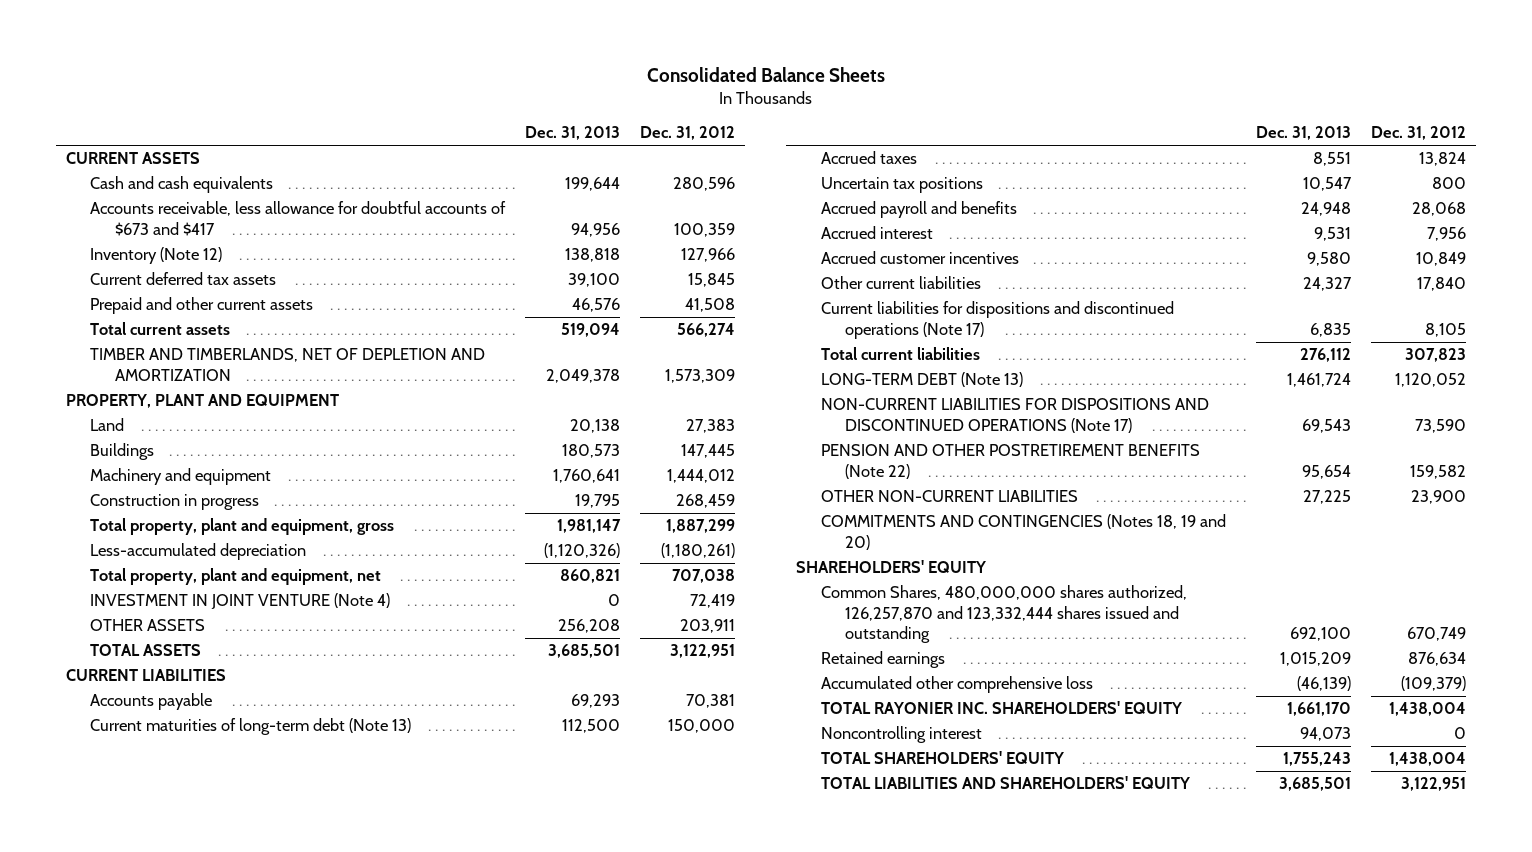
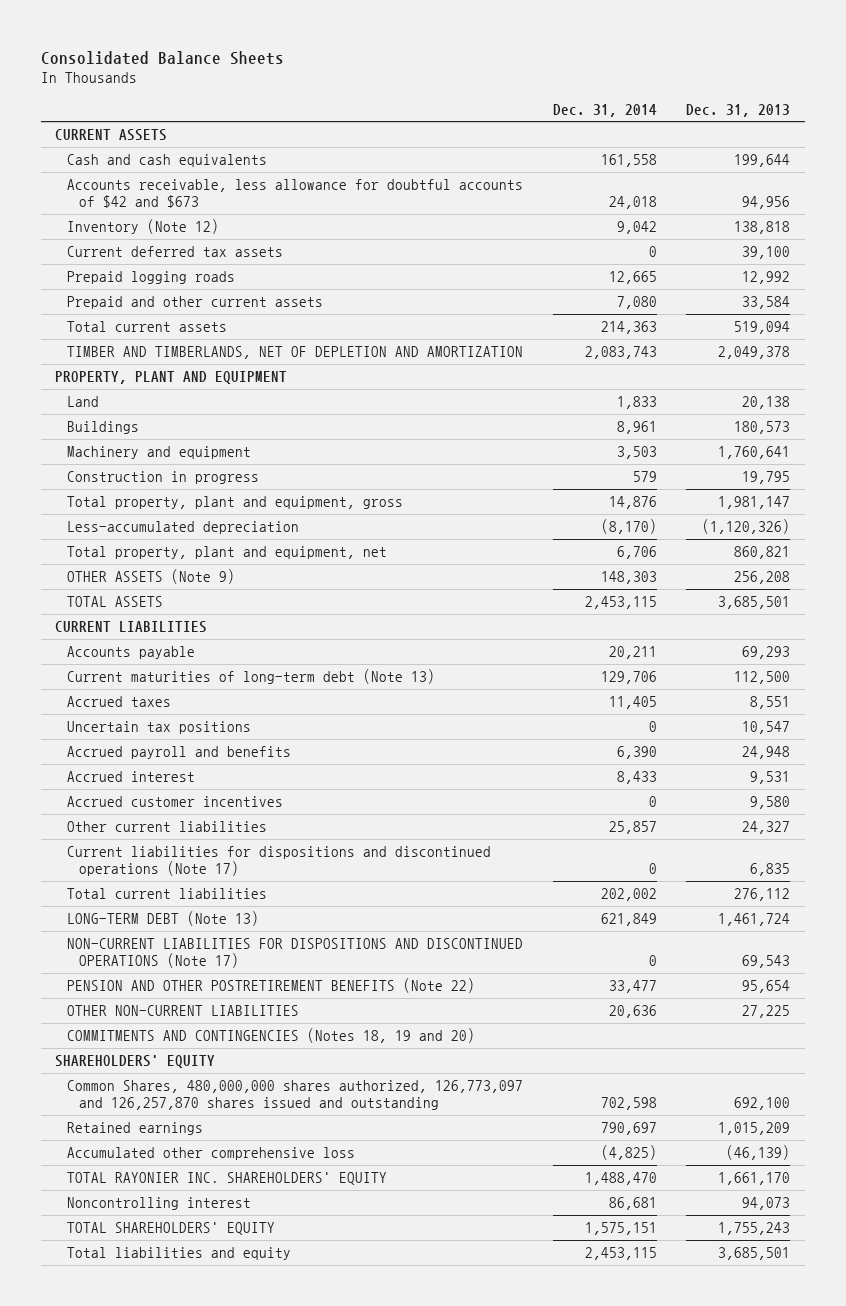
[640,126,736,141] Dec. 31, 2012 -> none
none -> [552,103,657,117] Dec. 31, 2014
[90,201,507,236] Accounts receivable, less allowance for doubtful accounts of $673 and $417 -> [67,178,524,209] Accounts receivable, less allowance for doubtful accounts of $42 and $673
none -> [67,270,236,284] Prepaid logging roads
[572,298,621,313] 46,576 -> [742,295,791,309] 33,584
[90,593,391,610] INVESTMENT IN JOINT VENTURE (Note 4) -> none
[90,619,206,632] OTHER ASSETS -> [67,568,236,584] OTHER ASSETS (Note 9)
[820,585,1187,644] Common Shares, 480,000,000 shares authorized, 126,257,870 and 123,332,444 shares issued and outstanding -> [67,1079,524,1111] Common Shares, 480,000,000 shares authorized, 126,773,097 and 126,257,870 shares issued and outstanding
[820,776,1190,790] TOTAL LIABILITIES AND SHAREHOLDERS' EQUITY -> [67,1246,292,1260] Total liabilities and equity

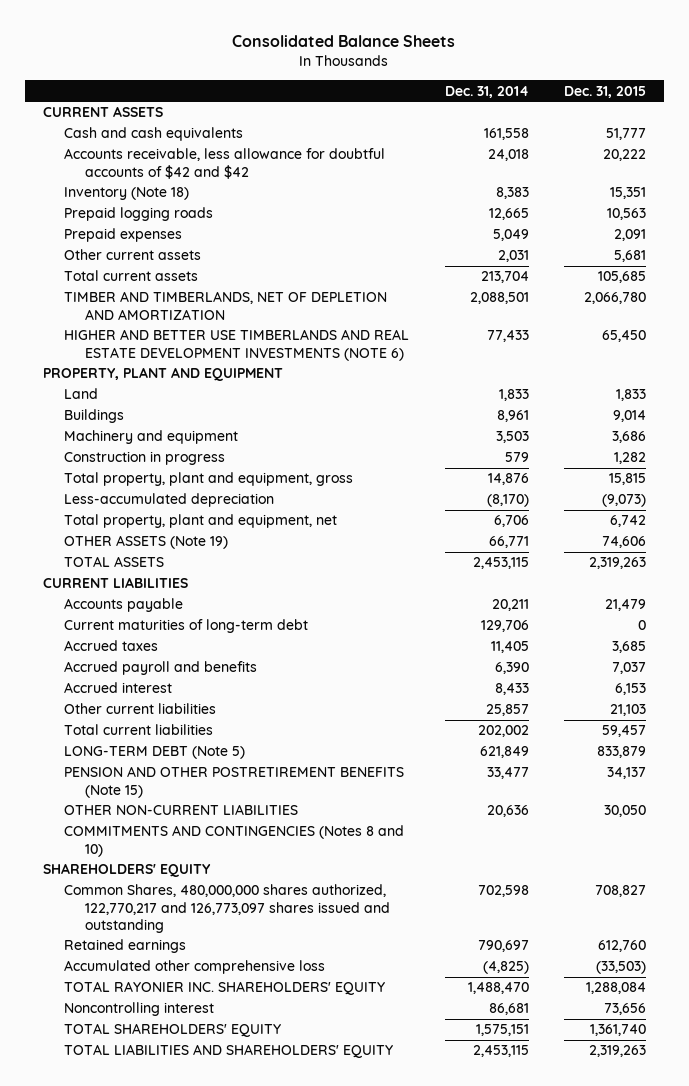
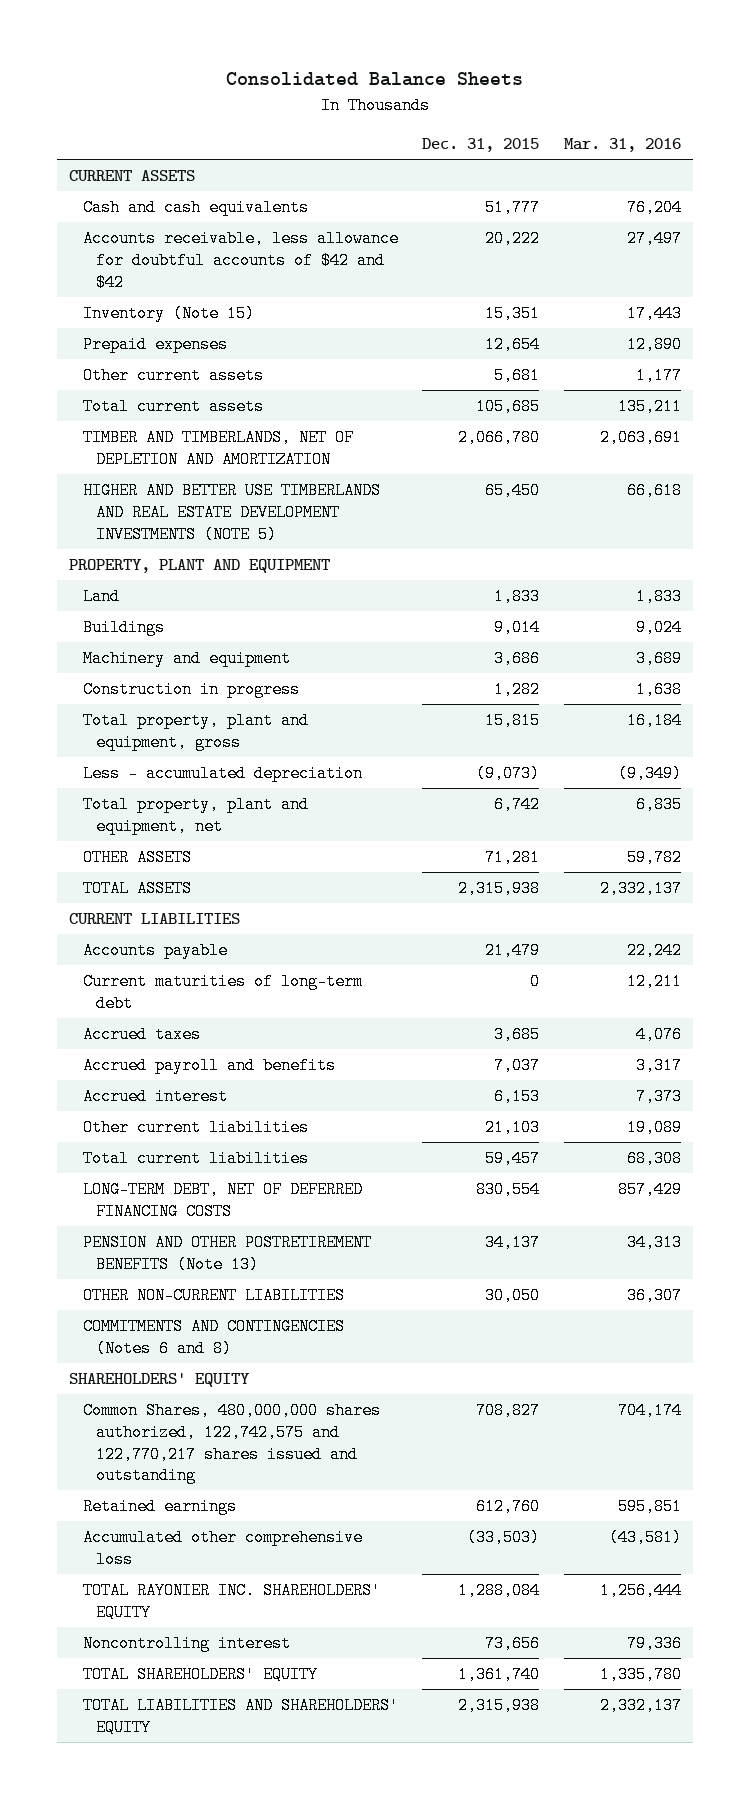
[444,85,529,98] Dec. 31, 2014 -> none
none -> [563,138,681,153] Mar. 31, 2016
[64,207,214,222] Prepaid logging roads -> none
[64,187,190,201] Inventory (Note 18) -> [82,305,255,323] Inventory (Note 15)
[613,229,646,242] 2,091 -> [485,336,541,354] 12,654
[64,329,410,361] HIGHER AND BETTER USE TIMBERLANDS AND REAL ESTATE DEVELOPMENT INVESTMENTS (NOTE 6) -> [82,482,381,543] HIGHER AND BETTER USE TIMBERLANDS AND REAL ESTATE DEVELOPMENT INVESTMENTS (NOTE 5)
[64,493,275,508] Less-accumulated depreciation -> [82,765,363,783] Less - accumulated depreciation
[64,535,229,550] OTHER ASSETS (Note 19) -> [82,849,192,867] OTHER ASSETS
[601,536,646,549] 74,606 -> [485,849,541,867] 71,281
[588,557,646,570] 2,319,263 -> [458,880,541,898] 2,315,938
[64,746,246,760] LONG-TERM DEBT (Note 5) -> [82,1181,363,1220] LONG-TERM DEBT, NET OF DEFERRED FINANCING COSTS
[596,746,646,759] 833,879 -> [476,1181,541,1199] 830,554
[64,766,405,798] PENSION AND OTHER POSTRETIREMENT BENEFITS (Note 15) -> [82,1234,372,1273] PENSION AND OTHER POSTRETIREMENT BENEFITS (Note 13)
[64,825,405,857] COMMITMENTS AND CONTINGENCIES (Notes 8 and 10) -> [82,1318,345,1357] COMMITMENTS AND CONTINGENCIES (Notes 6 and 8)
[64,884,391,933] Common Shares, 480,000,000 shares authorized, 122,770,217 and 126,773,097 shares issued and outstanding -> [82,1402,381,1485] Common Shares, 480,000,000 shares authorized, 122,742,575 and 122,770,217 shares issued and outstanding
[588,1045,646,1058] 2,319,263 -> [458,1697,541,1715] 2,315,938

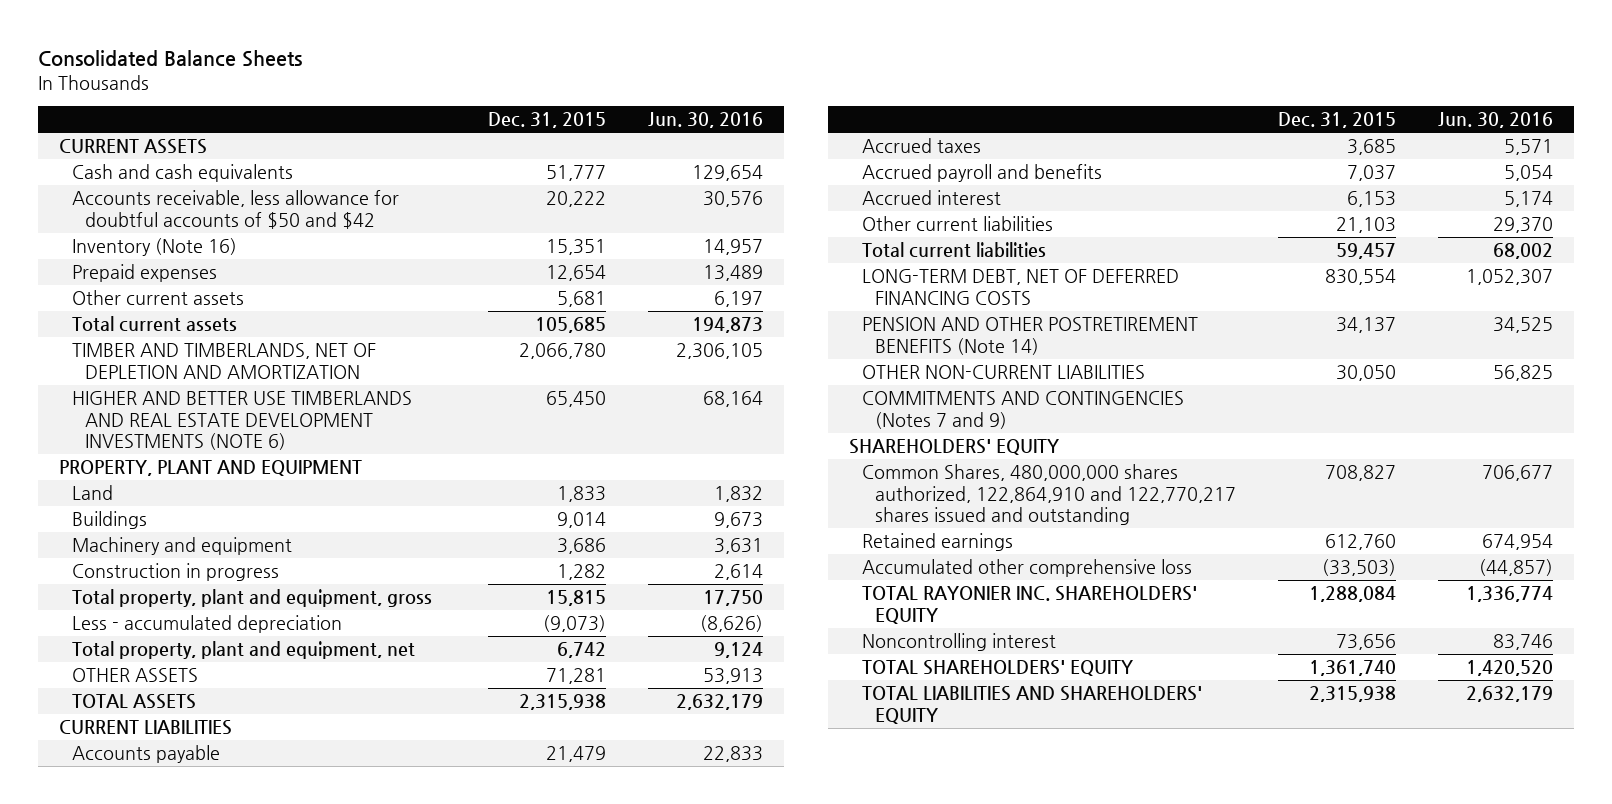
[563,138,681,153] Mar. 31, 2016 -> none
none -> [648,112,764,129] Jun. 30, 2016
[82,230,399,291] Accounts receivable, less allowance for doubtful accounts of $42 and $42 -> [72,190,400,229] Accounts receivable, less allowance for doubtful accounts of $50 and $42
[82,305,255,323] Inventory (Note 15) -> [72,238,238,257] Inventory (Note 16)
[82,482,381,543] HIGHER AND BETTER USE TIMBERLANDS AND REAL ESTATE DEVELOPMENT INVESTMENTS (NOTE 5) -> [72,391,413,451] HIGHER AND BETTER USE TIMBERLANDS AND REAL ESTATE DEVELOPMENT INVESTMENTS (NOTE 6)
[82,973,363,1012] Current maturities of long-term debt -> none
[82,1234,372,1273] PENSION AND OTHER POSTRETIREMENT BENEFITS (Note 13) -> [861,317,1198,355] PENSION AND OTHER POSTRETIREMENT BENEFITS (Note 14)
[82,1318,345,1357] COMMITMENTS AND CONTINGENCIES (Notes 6 and 8) -> [861,391,1184,429] COMMITMENTS AND CONTINGENCIES (Notes 7 and 9)
[82,1402,381,1485] Common Shares, 480,000,000 shares authorized, 122,742,575 and 122,770,217 shares issued and outstanding -> [861,464,1236,526] Common Shares, 480,000,000 shares authorized, 122,864,910 and 122,770,217 shares issued and outstanding

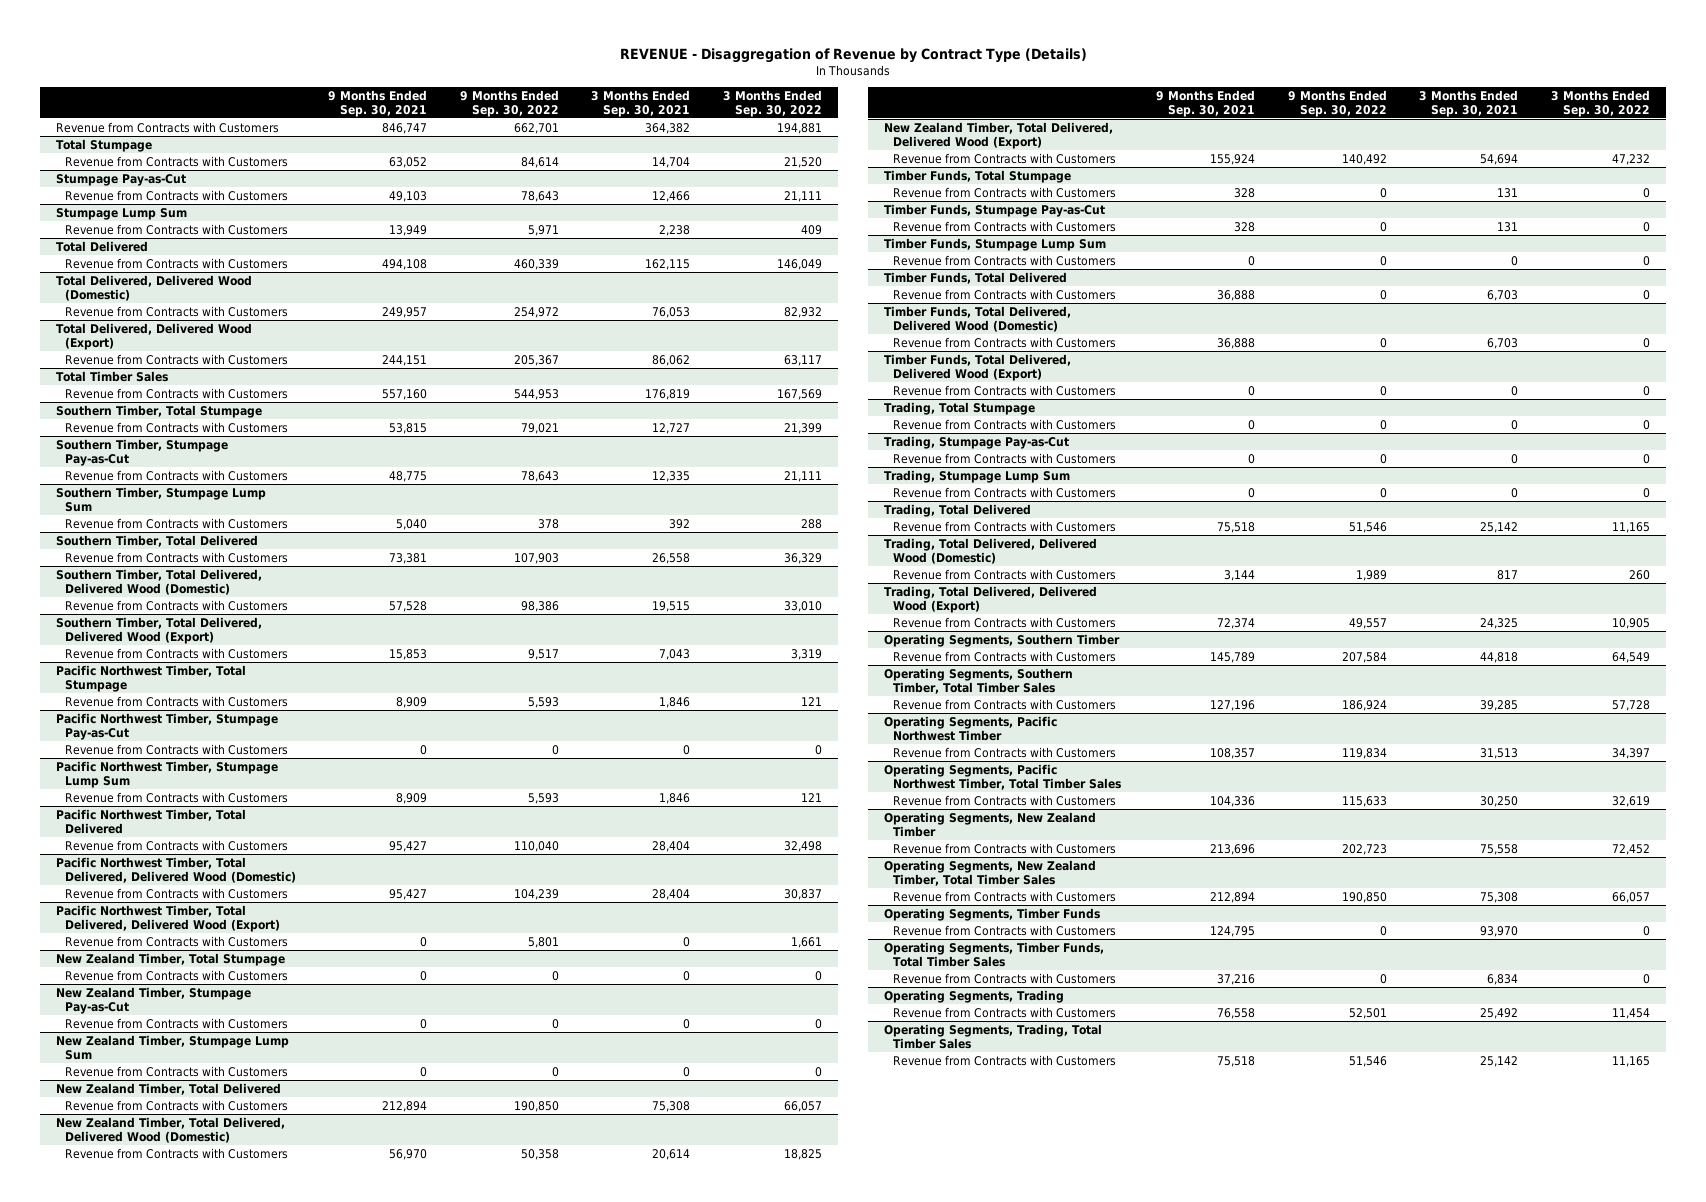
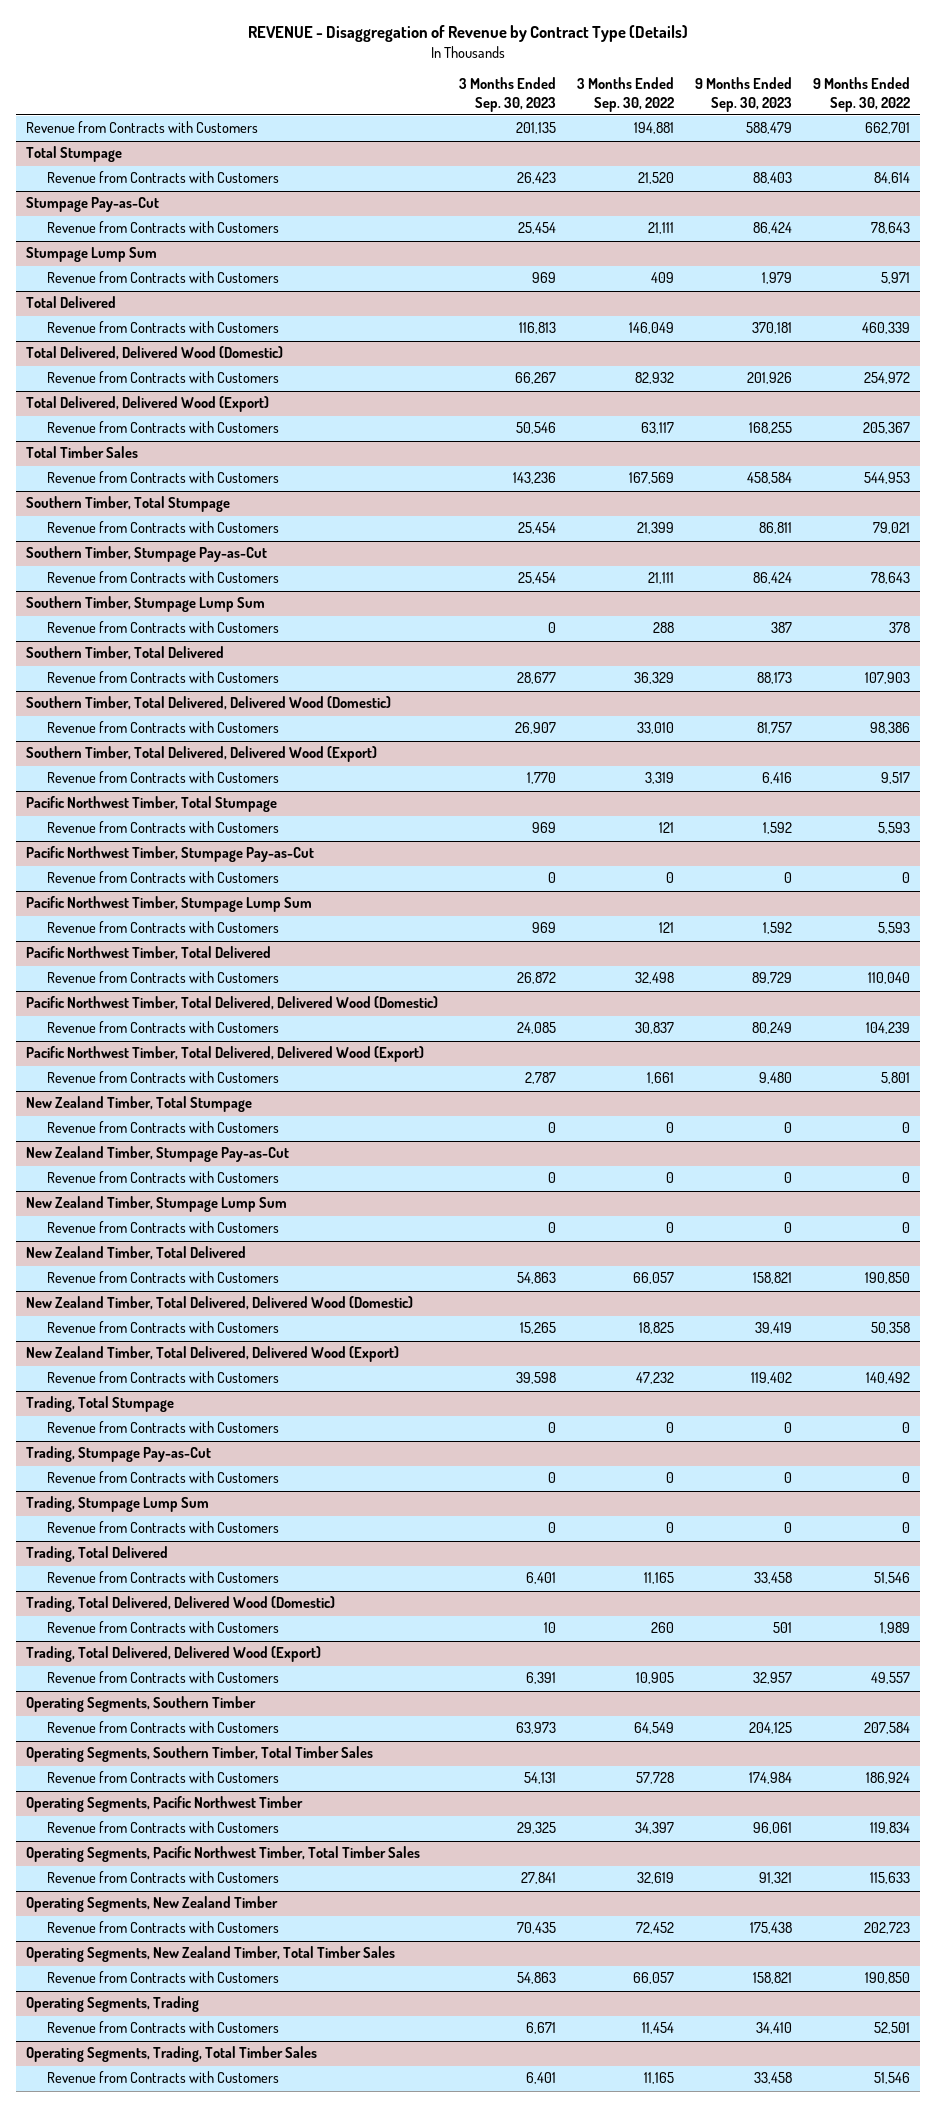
[328,89,428,117] 9 Months Ended Sep. 30, 2021 -> none
[591,89,691,117] 3 Months Ended Sep. 30, 2021 -> none
none -> [459,77,557,112] 3 Months Ended Sep. 30, 2023
none -> [695,77,793,112] 9 Months Ended Sep. 30, 2023
[884,169,1072,183] Timber Funds, Total Stumpage -> none
[892,186,1116,198] Revenue from Contracts with Customers -> none
[884,203,1106,217] Timber Funds, Stumpage Pay-as-Cut -> none
[892,220,1116,232] Revenue from Contracts with Customers -> none
[884,237,1107,251] Timber Funds, Stumpage Lump Sum -> none
[892,254,1116,266] Revenue from Contracts with Customers -> none
[884,271,1068,284] Timber Funds, Total Delivered -> none
[892,288,1116,300] Revenue from Contracts with Customers -> none
[884,305,1072,332] Timber Funds, Total Delivered, Delivered Wood (Domestic) -> none
[892,336,1116,348] Revenue from Contracts with Customers -> none
[884,353,1072,381] Timber Funds, Total Delivered, Delivered Wood (Export) -> none
[892,384,1116,396] Revenue from Contracts with Customers -> none
[884,907,1101,921] Operating Segments, Timber Funds -> none
[892,924,1116,936] Revenue from Contracts with Customers -> none
[884,941,1105,967] Operating Segments, Timber Funds, Total Timber Sales -> none
[892,972,1116,984] Revenue from Contracts with Customers -> none

